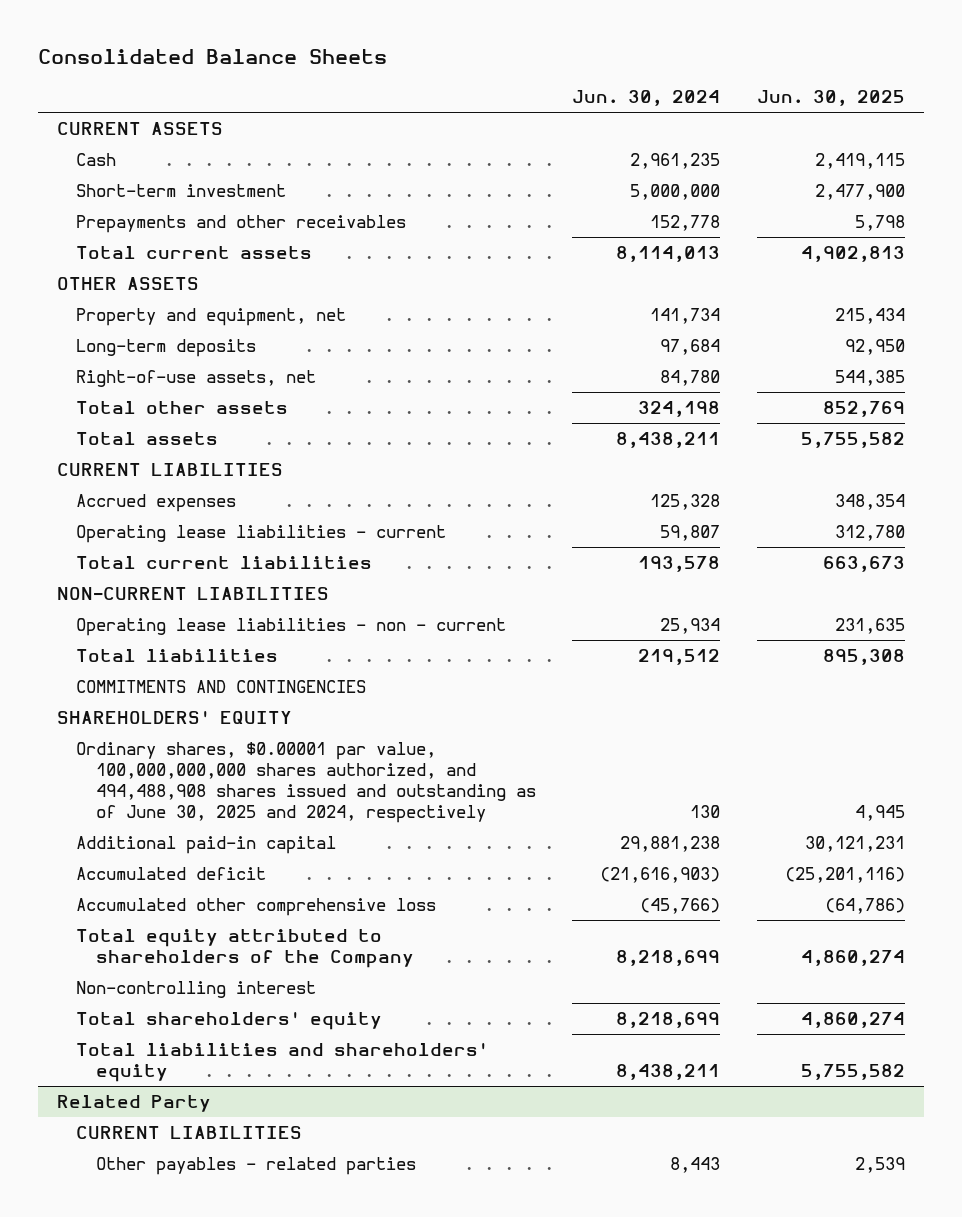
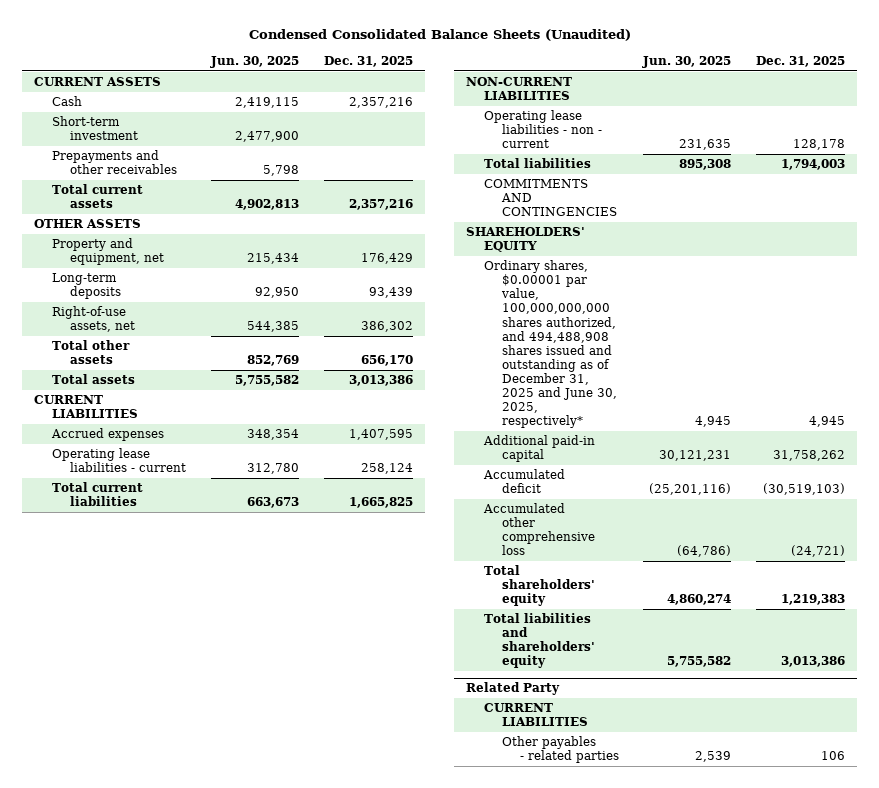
[38,49,388,65] Consolidated Balance Sheets -> [248,29,631,42] Condensed Consolidated Balance Sheets (Unaudited)
[572,89,721,106] Jun. 30, 2024 -> none
none -> [324,55,414,67] Dec. 31, 2025
[76,741,536,824] Ordinary shares, $0.00001 par value, 100,000,000,000 shares authorized, and 494,488,908 shares issued and outstanding as of June 30, 2025 and 2024, respectively -> [483,260,617,429] Ordinary shares, $0.00001 par value, 100,000,000,000 shares authorized, and 494,488,908 shares issued and outstanding as of December 31, 2025 and June 30, 2025, respectively*
[76,928,414,969] Total equity attributed to shareholders of the Company -> none
[76,980,317,998] Non-controlling interest -> none

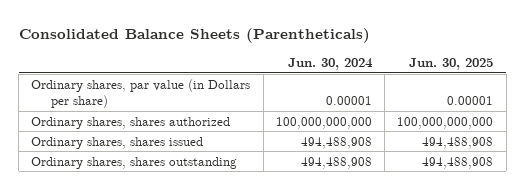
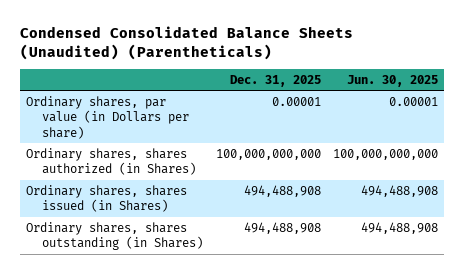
[18,28,370,44] Consolidated Balance Sheets (Parentheticals) -> [19,26,353,61] Condensed Consolidated Balance Sheets (Unaudited) (Parentheticals)
[287,57,373,70] Jun. 30, 2024 -> none
none -> [229,74,321,87] Dec. 31, 2025
[31,116,231,129] Ordinary shares, shares authorized -> [25,147,197,176] Ordinary shares, shares authorized (in Shares)
[31,136,204,149] Ordinary shares, shares issued -> [25,184,187,213] Ordinary shares, shares issued (in Shares)
[31,156,238,169] Ordinary shares, shares outstanding -> [25,221,204,251] Ordinary shares, shares outstanding (in Shares)

